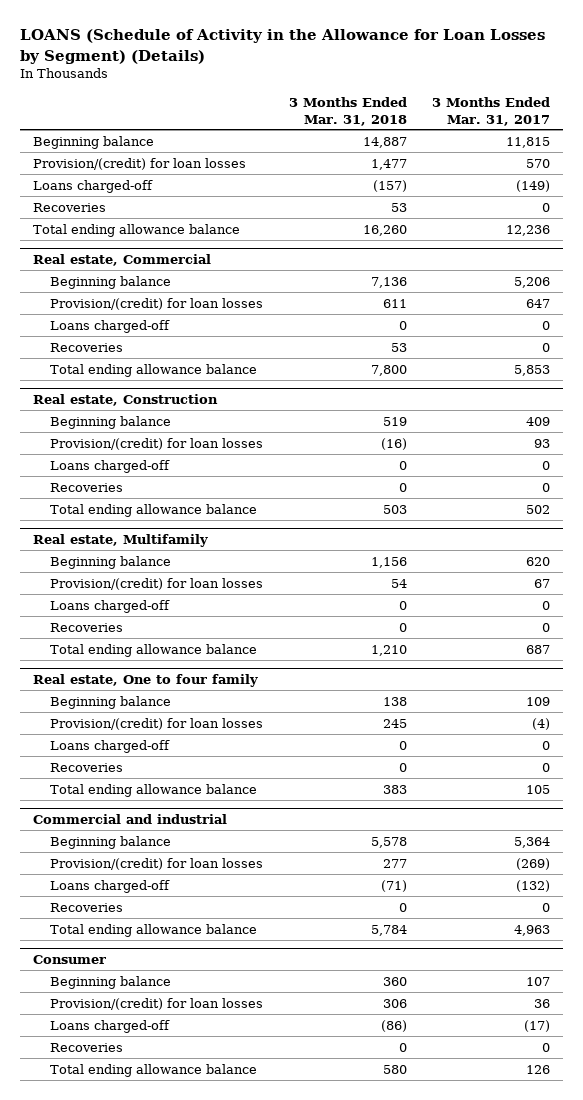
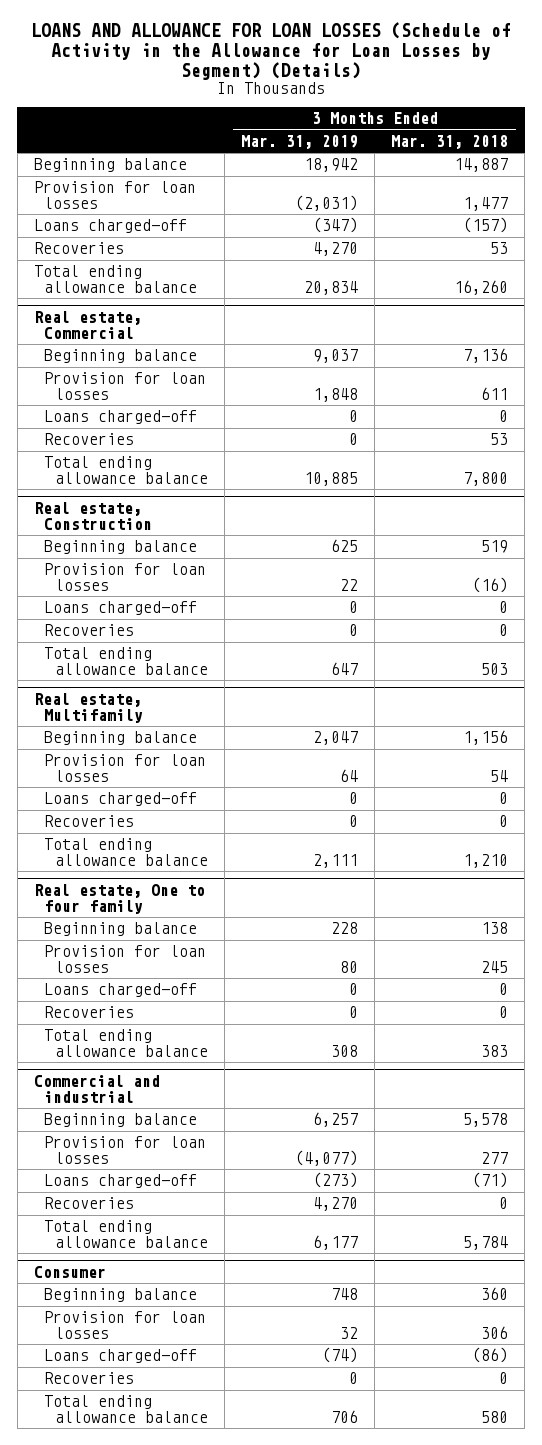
[19,29,545,64] LOANS (Schedule of Activity in the Allowance for Loan Losses by Segment) (Details) -> [31,22,512,81] LOANS AND ALLOWANCE FOR LOAN LOSSES (Schedule of Activity in the Allowance for Loan Losses by Segment) (Details)
[432,97,551,126] 3 Months Ended Mar. 31, 2017 -> none
none -> [240,134,358,149] Mar. 31, 2019
[32,157,246,170] Provision/(credit) for loan losses -> [33,181,196,209] Provision for loan losses
[50,297,264,310] Provision/(credit) for loan losses -> [44,372,207,400] Provision for loan losses
[50,437,264,450] Provision/(credit) for loan losses -> [44,563,207,591] Provision for loan losses
[50,577,264,590] Provision/(credit) for loan losses -> [44,754,207,782] Provision for loan losses
[50,717,264,730] Provision/(credit) for loan losses -> [44,945,207,973] Provision for loan losses
[50,857,264,870] Provision/(credit) for loan losses -> [44,1136,207,1164] Provision for loan losses
[50,997,264,1010] Provision/(credit) for loan losses -> [44,1311,207,1339] Provision for loan losses

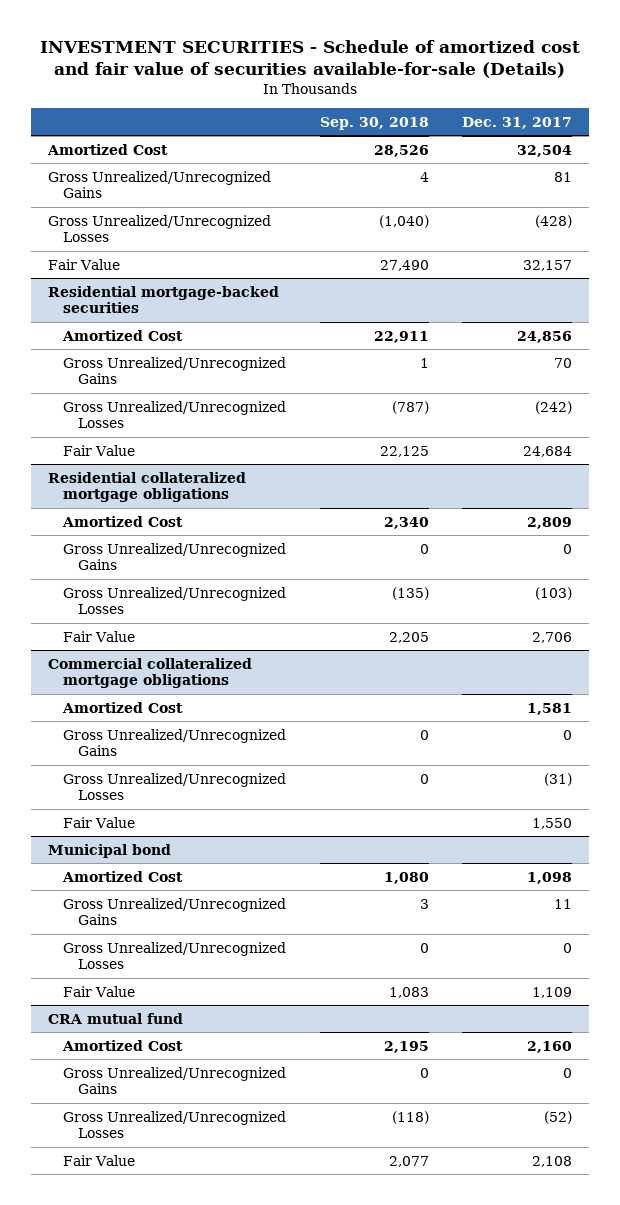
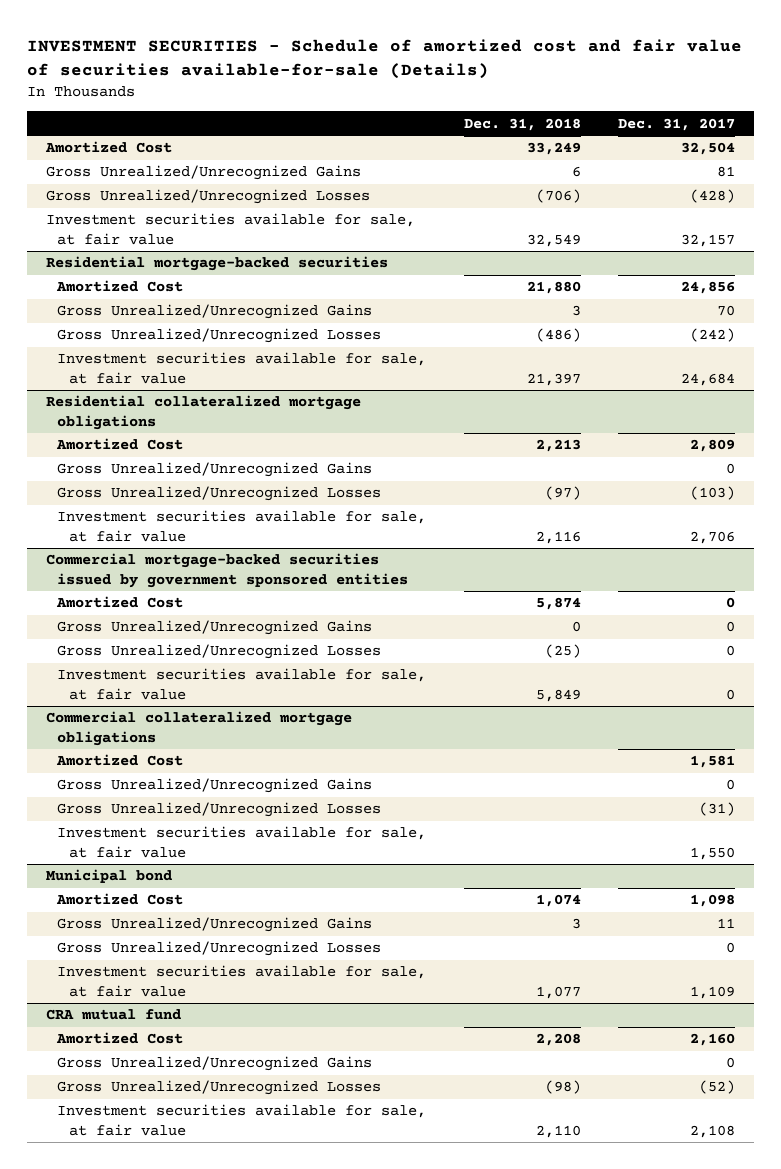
[319,116,429,130] Sep. 30, 2018 -> none
none -> [463,117,581,131] Dec. 31, 2018
[47,258,120,270] Fair Value -> [45,213,415,245] Investment securities available for sale, at fair value
[62,444,135,456] Fair Value -> [57,352,427,384] Investment securities available for sale, at fair value
[62,630,135,642] Fair Value -> [57,510,427,542] Investment securities available for sale, at fair value
none -> [45,553,409,588] Commercial mortgage-backed securities issued by government sponsored entities
none -> [56,596,184,609] Amortized Cost
none -> [57,620,373,636] Gross Unrealized/Unrecognized Gains
none -> [57,644,382,660] Gross Unrealized/Unrecognized Losses
none -> [57,668,427,700] Investment securities available for sale, at fair value
[62,816,135,828] Fair Value -> [57,826,427,858] Investment securities available for sale, at fair value
[62,985,135,997] Fair Value -> [57,965,427,997] Investment securities available for sale, at fair value
[62,1154,135,1166] Fair Value -> [57,1104,427,1136] Investment securities available for sale, at fair value

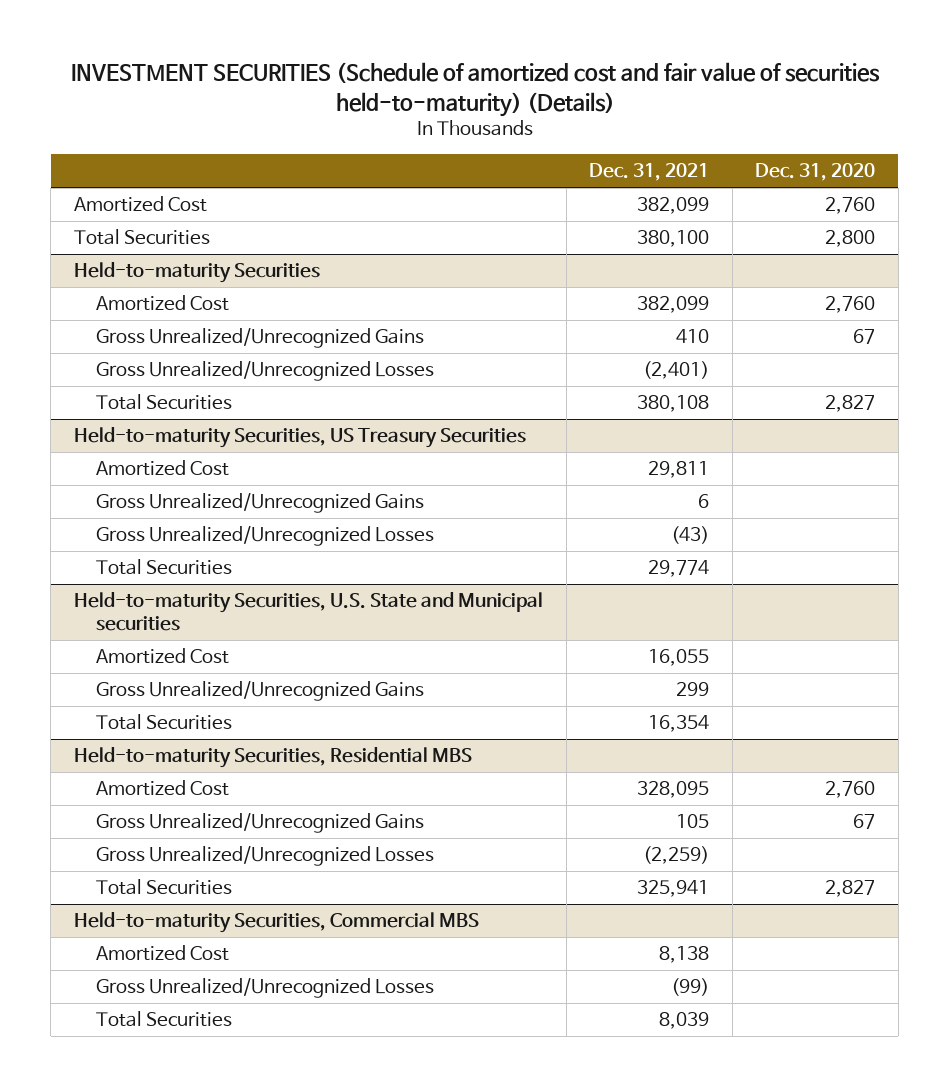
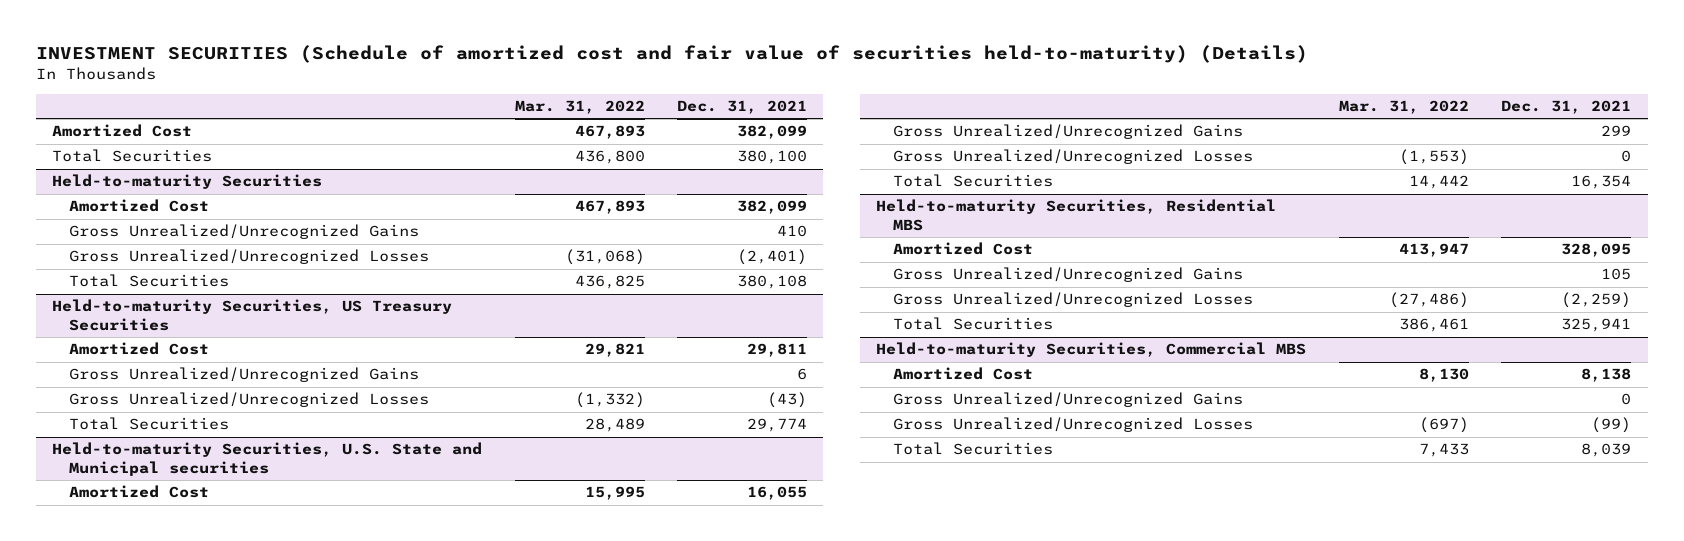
[755,163,876,182] Dec. 31, 2020 -> none
none -> [514,100,645,115] Mar. 31, 2022
none -> [892,149,1253,165] Gross Unrealized/Unrecognized Losses
none -> [892,392,1243,408] Gross Unrealized/Unrecognized Gains

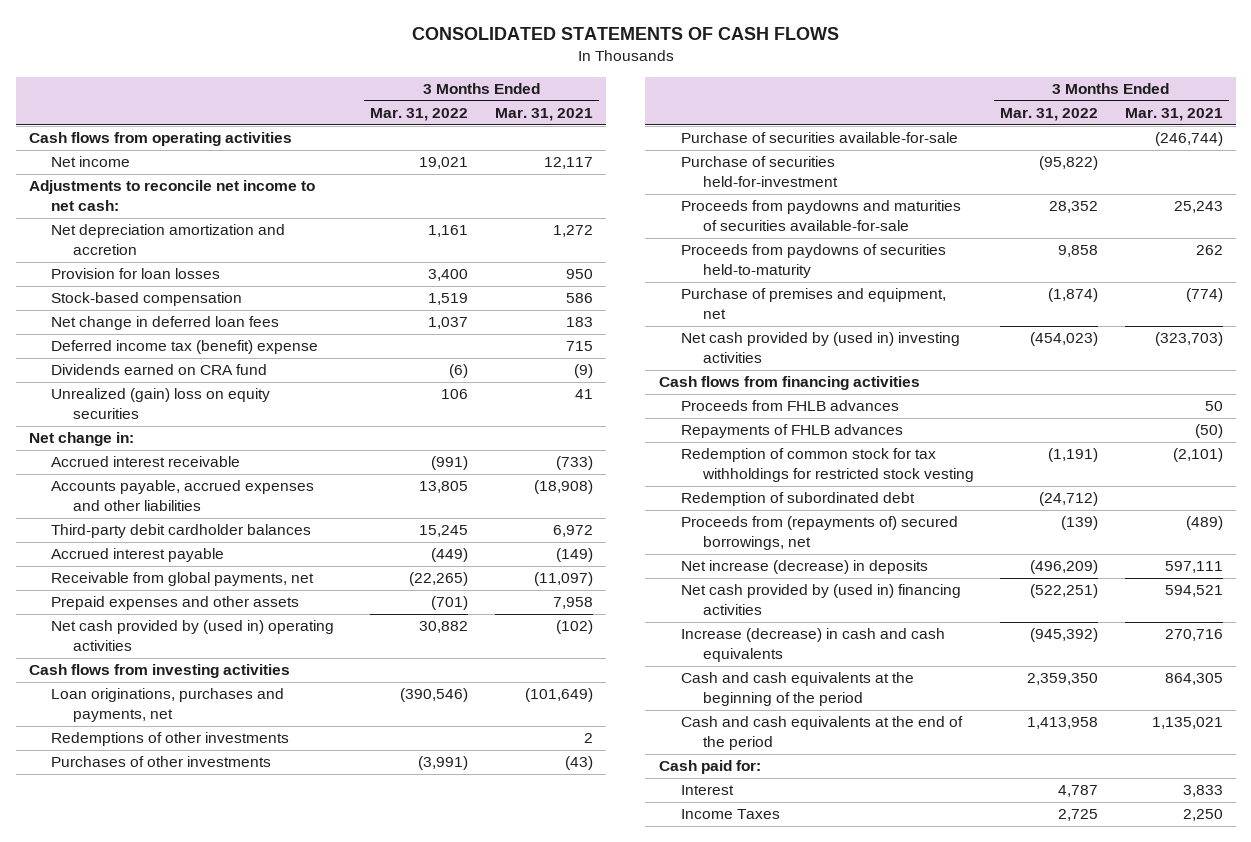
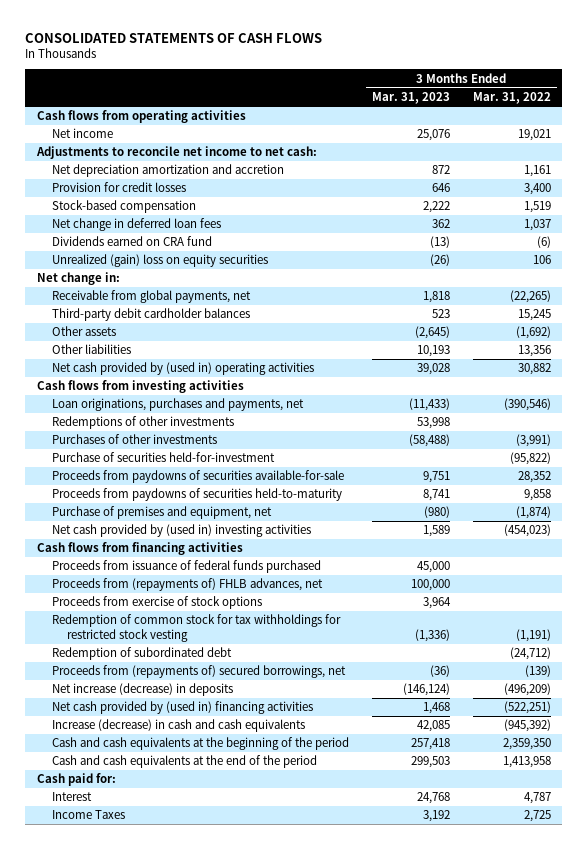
[494,108,593,122] Mar. 31, 2021 -> none
none -> [371,92,450,105] Mar. 31, 2023
[50,268,220,280] Provision for loan losses -> [51,182,186,193] Provision for credit losses
[50,340,318,355] Deferred income tax (benefit) expense -> none
[50,456,240,468] Accrued interest receivable -> none
[50,480,314,512] Accounts payable, accrued expenses and other liabilities -> none
[50,548,224,563] Accrued interest payable -> none
[50,596,299,611] Prepaid expenses and other assets -> none
[50,524,311,539] Third-party debit cardholder balances -> [51,308,250,322] Third-party debit cardholder balances
none -> [51,326,116,337] Other assets
none -> [51,344,131,355] Other liabilities
[680,132,958,144] Purchase of securities available-for-sale -> none
[680,200,961,232] Proceeds from paydowns and maturities of securities available-for-sale -> [51,470,344,484] Proceeds from paydowns of securities available-for-sale
[680,424,903,439] Repayments of FHLB advances -> none
none -> [51,560,321,574] Proceeds from issuance of federal funds purchased
[680,400,899,412] Proceeds from FHLB advances -> [51,578,323,592] Proceeds from (repayments of) FHLB advances, net
none -> [51,596,262,610] Proceeds from exercise of stock options

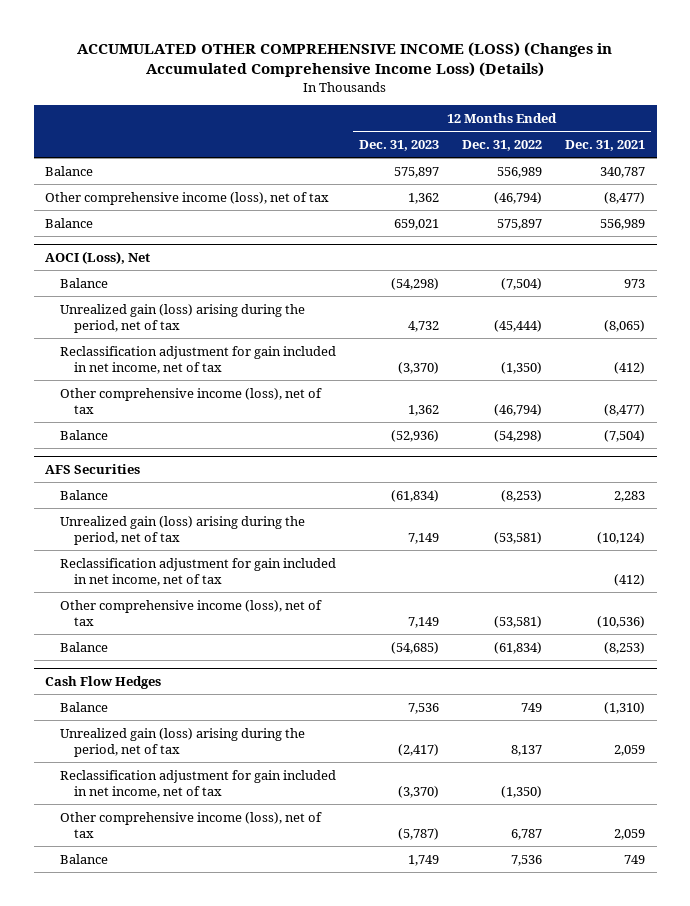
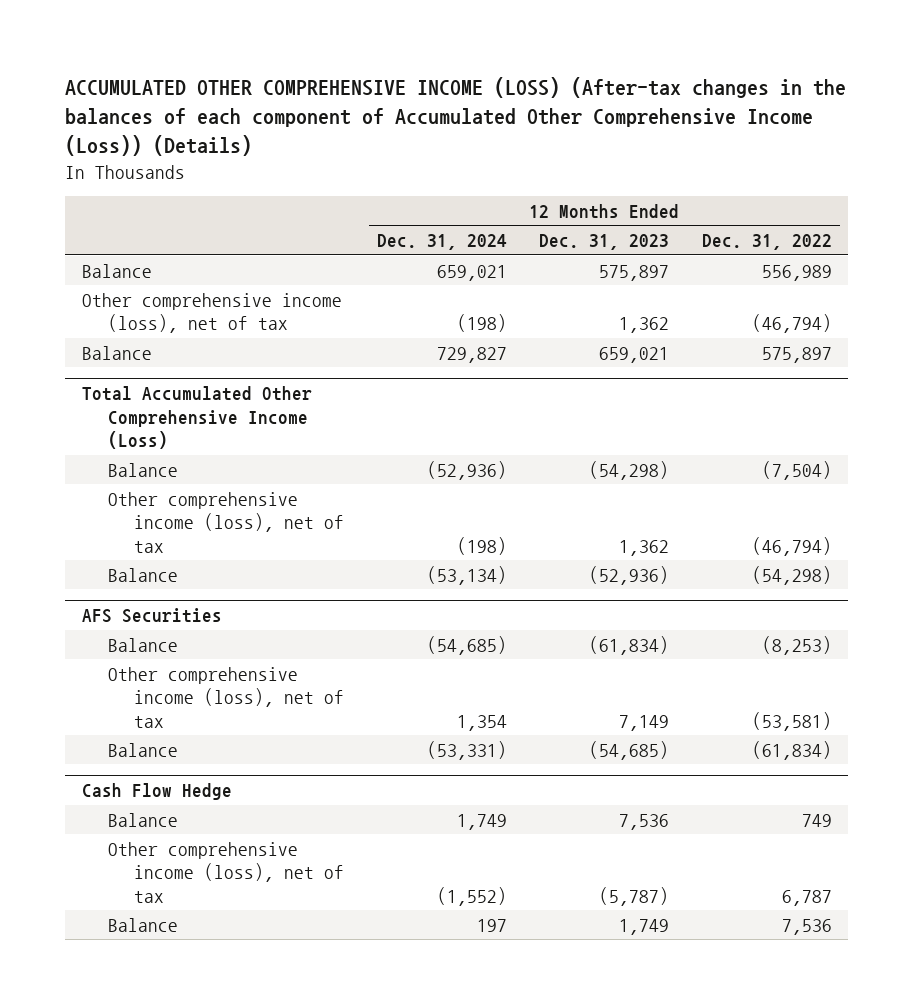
[77,42,613,78] ACCUMULATED OTHER COMPREHENSIVE INCOME (LOSS) (Changes in Accumulated Comprehensive Income Loss) (Details) -> [65,77,847,157] ACCUMULATED OTHER COMPREHENSIVE INCOME (LOSS) (After-tax changes in the balances of each component of Accumulated Other Comprehensive Income (Loss)) (Details)
[565,139,646,151] Dec. 31, 2021 -> none
none -> [376,233,507,250] Dec. 31, 2024
[45,250,151,264] AOCI (Loss), Net -> [81,386,312,450] Total Accumulated Other Comprehensive Income (Loss)
[59,303,305,334] Unrealized gain (loss) arising during the period, net of tax -> none
[59,345,336,375] Reclassification adjustment for gain included in net income, net of tax -> none
[59,515,305,546] Unrealized gain (loss) arising during the period, net of tax -> none
[59,557,336,587] Reclassification adjustment for gain included in net income, net of tax -> none
[45,675,162,689] Cash Flow Hedges -> [81,783,232,801] Cash Flow Hedge
[59,727,305,758] Unrealized gain (loss) arising during the period, net of tax -> none
[59,769,336,799] Reclassification adjustment for gain included in net income, net of tax -> none

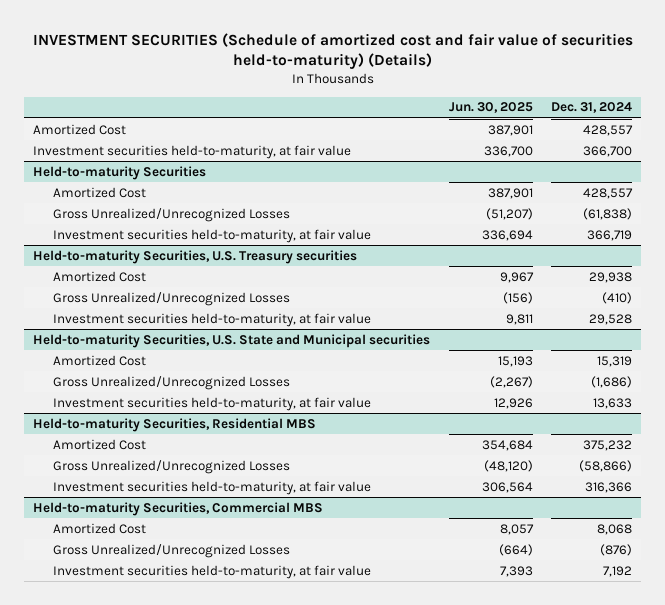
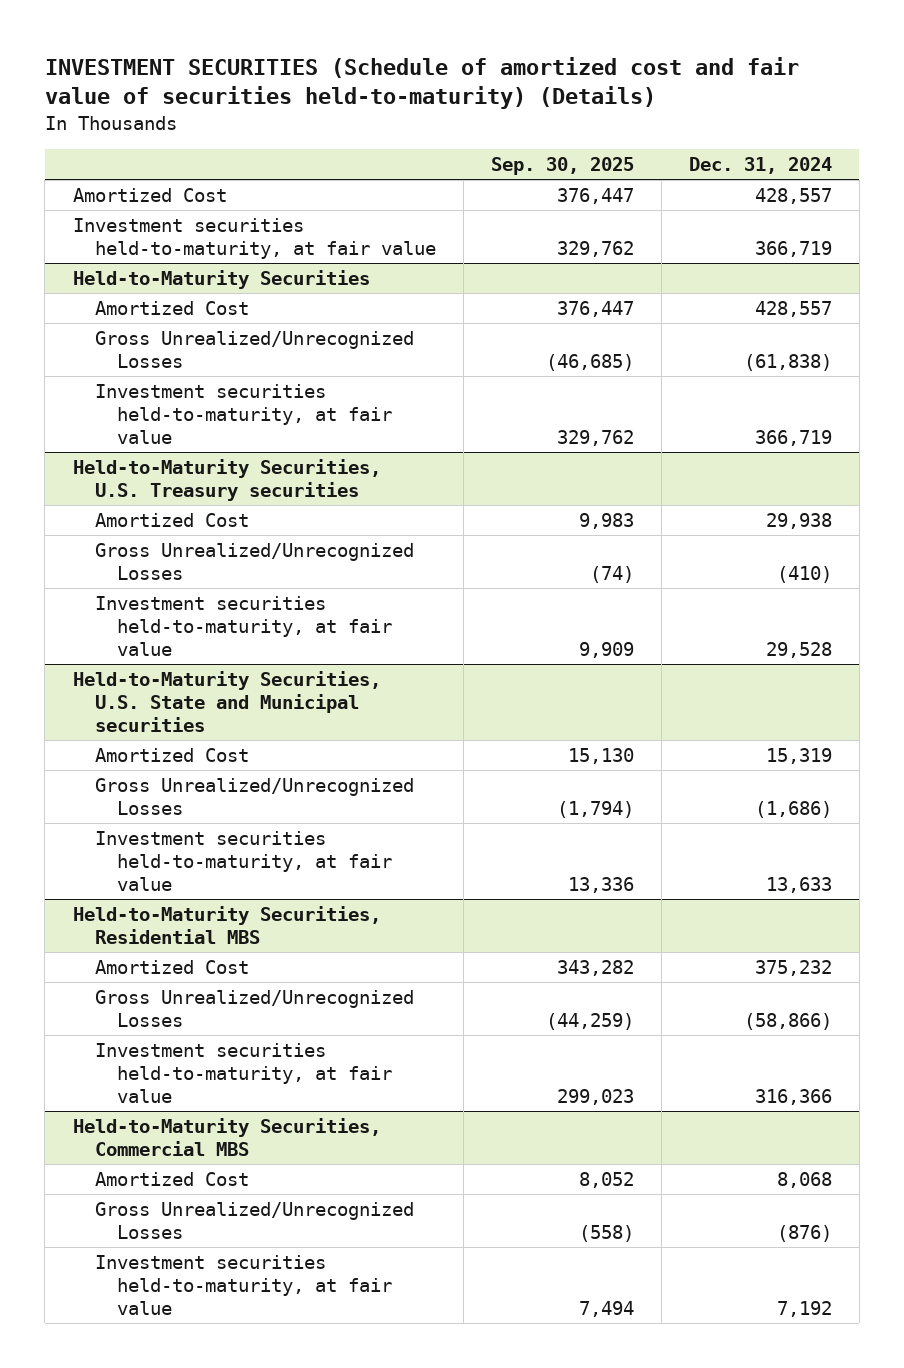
[448,102,533,114] Jun. 30, 2025 -> none
none -> [490,157,634,176] Sep. 30, 2025
[583,145,633,157] 366,700 -> [754,240,832,257] 366,719
[33,165,207,180] Held-to-maturity Securities -> [72,269,370,289] Held-to-Maturity Securities
[33,249,358,264] Held-to-maturity Securities, U.S. Treasury securities -> [72,458,381,501] Held-to-Maturity Securities, U.S. Treasury securities
[33,333,431,348] Held-to-maturity Securities, U.S. State and Municipal securities -> [72,670,381,732] Held-to-Maturity Securities, U.S. State and Municipal securities
[33,417,317,432] Held-to-maturity Securities, Residential MBS -> [72,905,381,944] Held-to-Maturity Securities, Residential MBS
[33,501,324,516] Held-to-maturity Securities, Commercial MBS -> [72,1117,381,1156] Held-to-Maturity Securities, Commercial MBS

